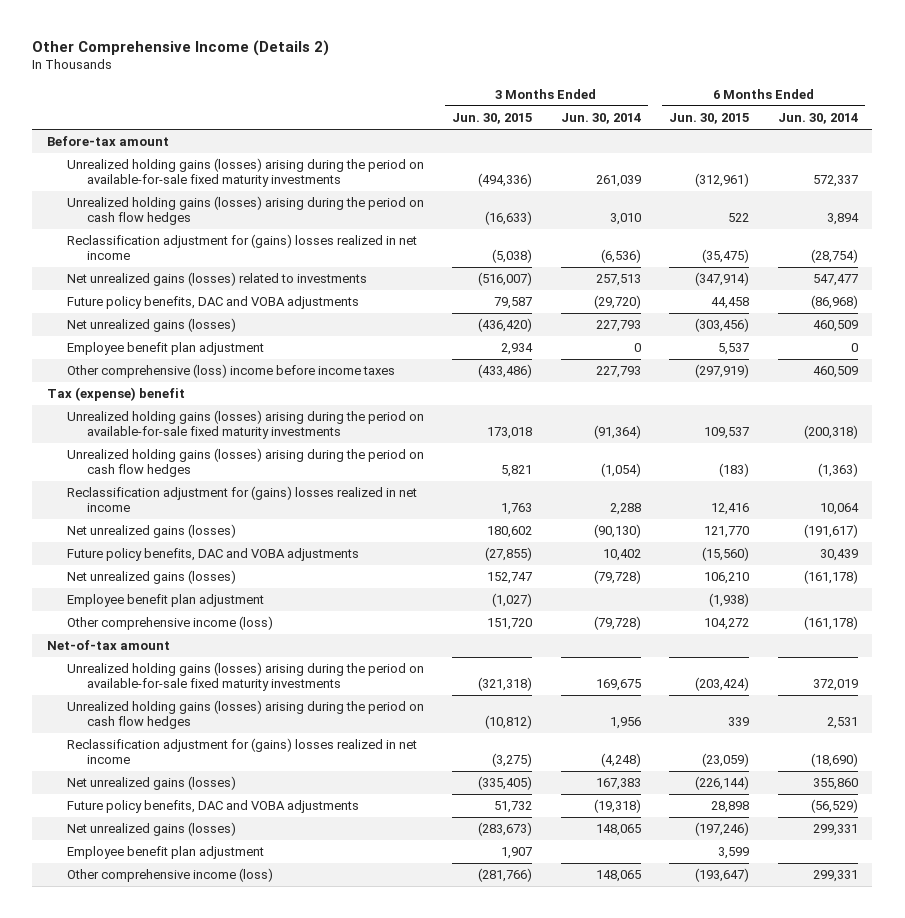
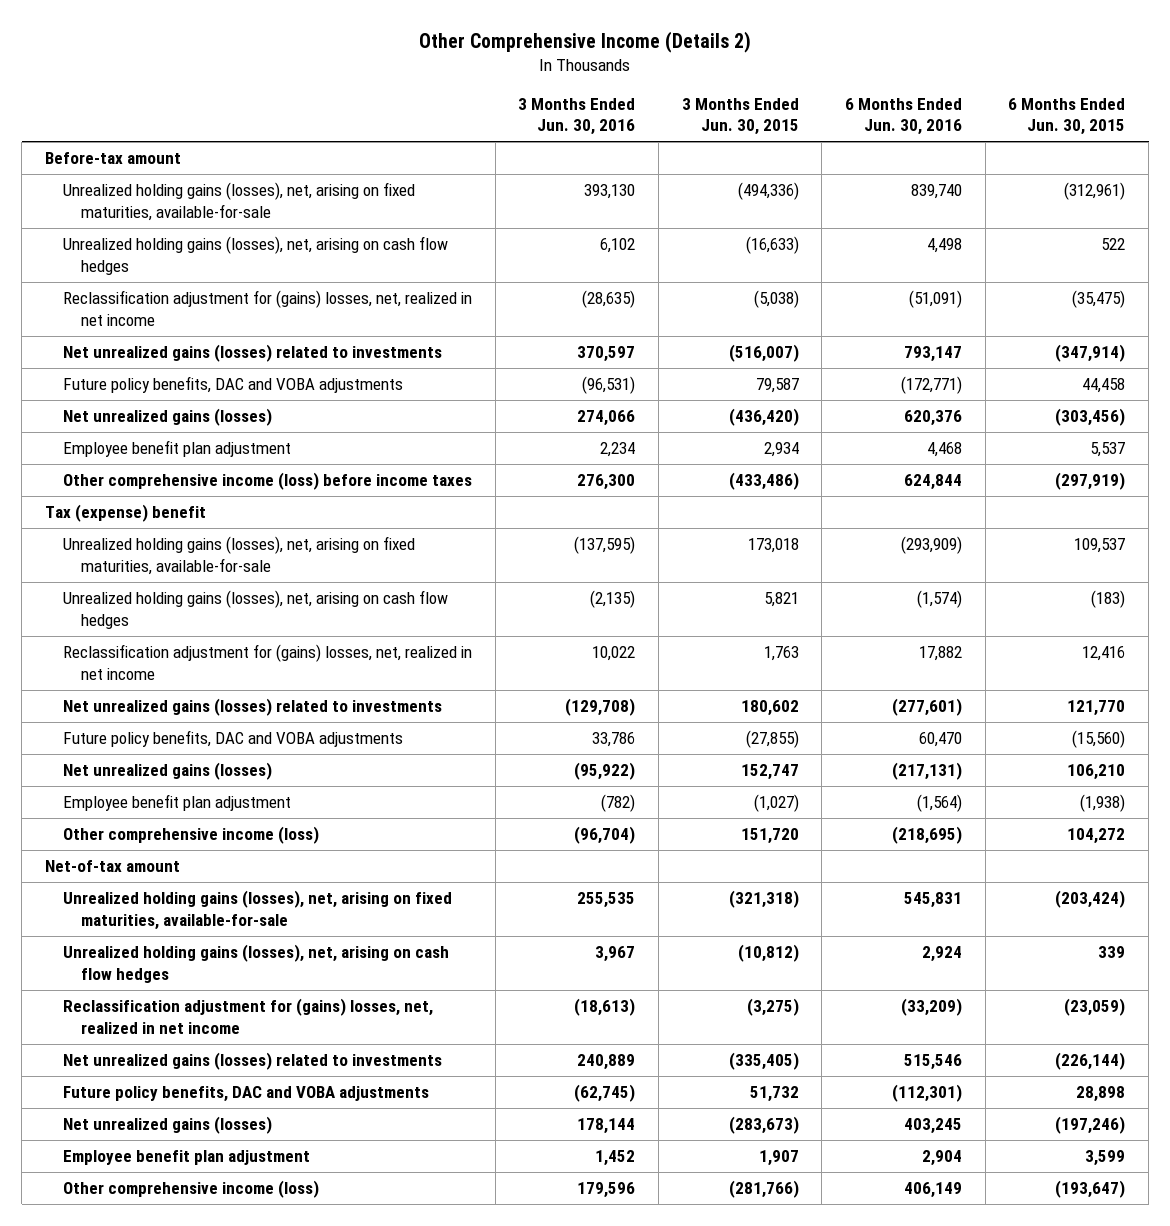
[560,112,641,124] Jun. 30, 2014 -> none
[778,112,859,124] Jun. 30, 2014 -> none
none -> [518,97,636,136] 3 Months Ended Jun. 30, 2016
none -> [844,97,962,136] 6 Months Ended Jun. 30, 2016
[66,158,424,188] Unrealized holding gains (losses) arising during the period on available-for-sale fixed maturity investments -> [62,182,415,221] Unrealized holding gains (losses), net, arising on fixed maturities, available-for-sale
[66,196,424,226] Unrealized holding gains (losses) arising during the period on cash flow hedges -> [62,236,448,275] Unrealized holding gains (losses), net, arising on cash flow hedges
[66,234,417,261] Reclassification adjustment for (gains) losses realized in net income -> [62,290,472,326] Reclassification adjustment for (gains) losses, net, realized in net income
[66,364,395,379] Other comprehensive (loss) income before income taxes -> [62,472,472,491] Other comprehensive income (loss) before income taxes
[66,410,424,440] Unrealized holding gains (losses) arising during the period on available-for-sale fixed maturity investments -> [62,536,415,575] Unrealized holding gains (losses), net, arising on fixed maturities, available-for-sale
[66,448,424,478] Unrealized holding gains (losses) arising during the period on cash flow hedges -> [62,590,448,629] Unrealized holding gains (losses), net, arising on cash flow hedges
[66,486,417,513] Reclassification adjustment for (gains) losses realized in net income -> [62,644,472,680] Reclassification adjustment for (gains) losses, net, realized in net income
[66,524,236,539] Net unrealized gains (losses) -> [62,698,442,717] Net unrealized gains (losses) related to investments
[66,662,424,692] Unrealized holding gains (losses) arising during the period on available-for-sale fixed maturity investments -> [62,890,452,930] Unrealized holding gains (losses), net, arising on fixed maturities, available-for-sale
[66,700,424,730] Unrealized holding gains (losses) arising during the period on cash flow hedges -> [62,944,449,983] Unrealized holding gains (losses), net, arising on cash flow hedges
[66,738,417,765] Reclassification adjustment for (gains) losses realized in net income -> [62,998,433,1034] Reclassification adjustment for (gains) losses, net, realized in net income
[66,776,236,791] Net unrealized gains (losses) -> [62,1052,442,1071] Net unrealized gains (losses) related to investments

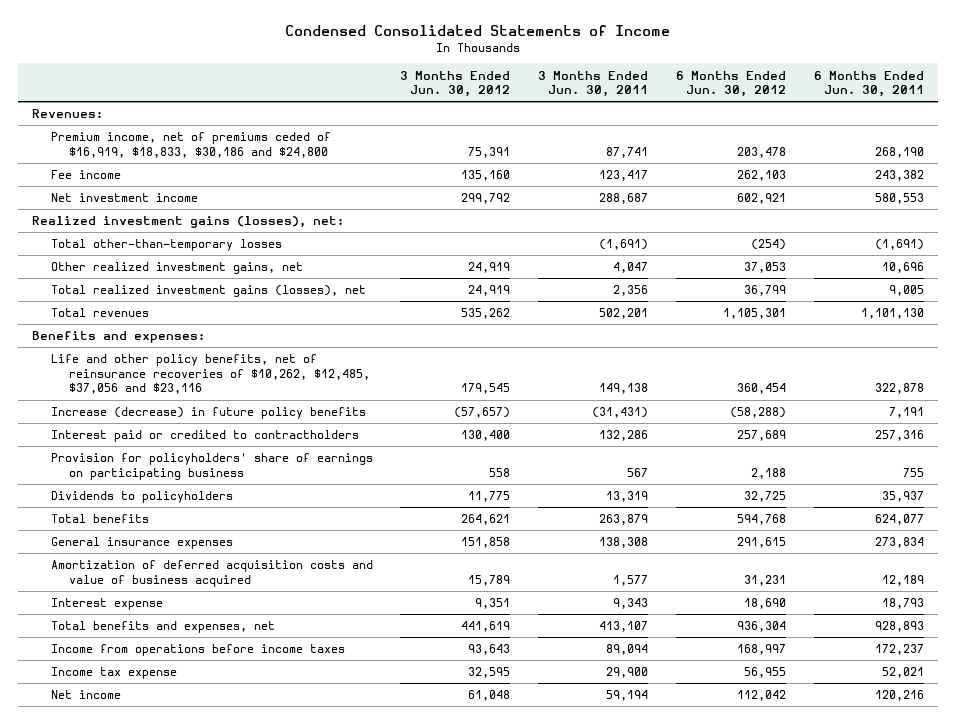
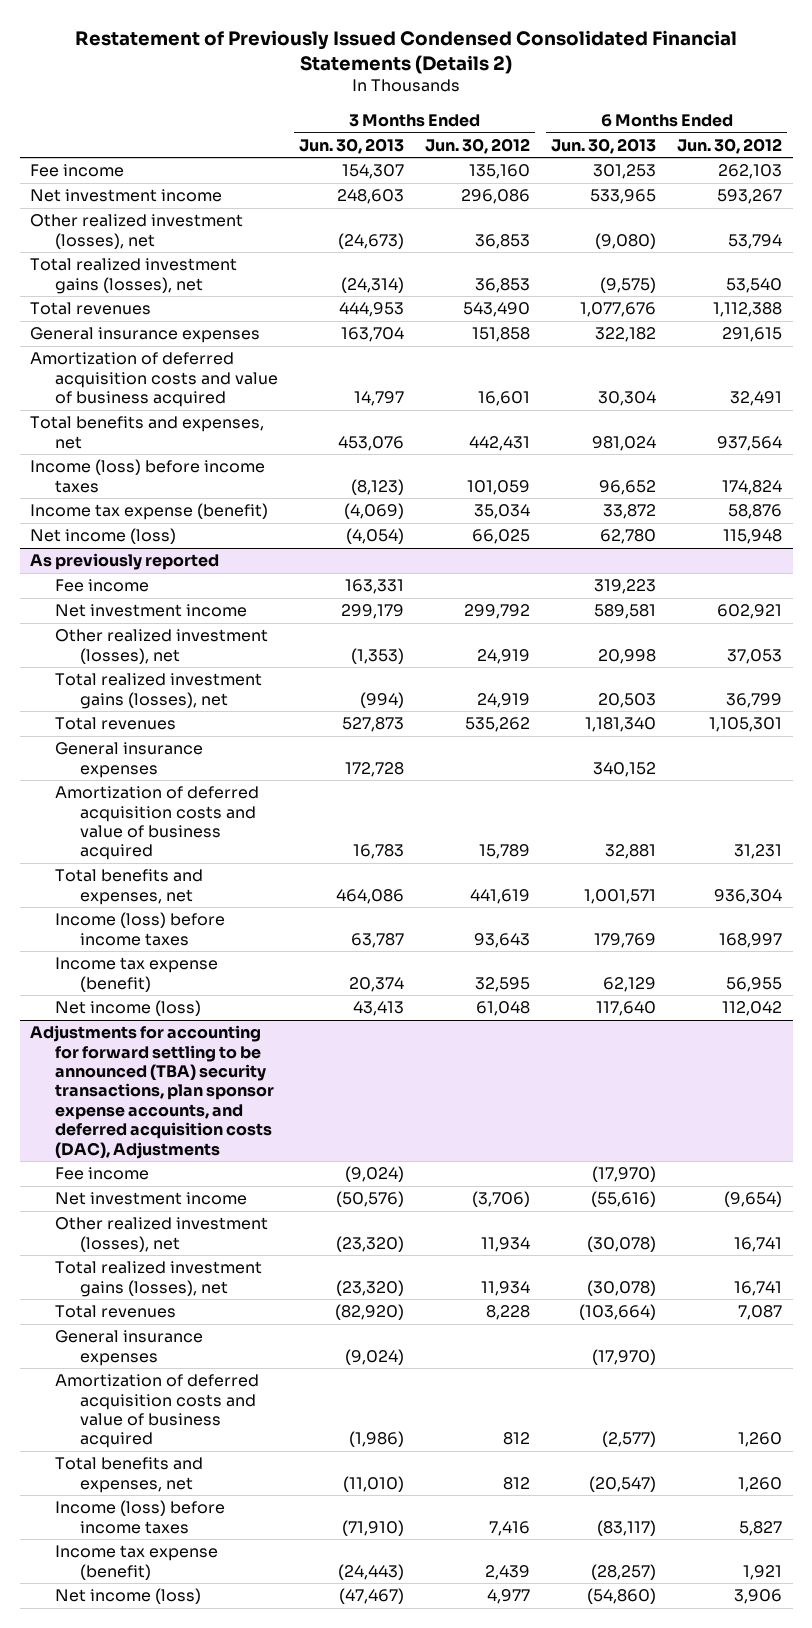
[285,25,671,37] Condensed Consolidated Statements of Income -> [75,29,738,74] Restatement of Previously Issued Condensed Consolidated Financial Statements (Details 2)
[538,70,649,98] 3 Months Ended Jun. 30, 2011 -> none
[814,70,925,98] 6 Months Ended Jun. 30, 2011 -> none
none -> [299,137,405,154] Jun. 30, 2013
none -> [551,137,657,154] Jun. 30, 2013
[32,109,104,119] Revenues: -> none
[50,132,331,158] Premium income, net of premiums ceded of $16,919, $18,833, $30,186 and $24,800 -> none
none -> [30,189,223,203] Net investment income
none -> [30,214,244,249] Other realized investment (losses), net
none -> [30,258,238,294] Total realized investment gains (losses), net
none -> [30,302,152,316] Total revenues
[50,537,233,550] General insurance expenses -> [30,327,261,344] General insurance expenses
none -> [30,352,279,408] Amortization of deferred acquisition costs and value of business acquired
none -> [30,416,265,449] Total benefits and expenses, net
none -> [30,459,266,493] Income (loss) before income taxes
none -> [30,503,269,521] Income tax expense (benefit)
none -> [30,528,177,545] Net income (loss)
none -> [30,553,220,571] As previously reported
none -> [55,579,150,593] Fee income
[32,216,345,229] Realized investment gains (losses), net: -> none
[50,239,282,252] Total other-than-temporary losses -> none
[50,262,303,275] Other realized investment gains, net -> [55,629,269,664] Other realized investment (losses), net
[32,331,206,344] Benefits and expenses: -> none
[50,354,371,395] Life and other policy benefits, net of reinsurance recoveries of $10,262, $12,485, $37,056 and $23,116 -> none
[50,407,366,420] Increase (decrease) in future policy benefits -> none
[50,430,359,443] Interest paid or credited to contractholders -> none
[50,453,373,480] Provision for policyholders' share of earnings on participating business -> none
[50,491,233,504] Dividends to policyholders -> none
[50,514,149,524] Total benefits -> none
none -> [55,742,204,778] General insurance expenses
[50,598,163,611] Interest expense -> none
[50,644,345,657] Income from operations before income taxes -> [55,912,226,946] Income (loss) before income taxes
[50,667,177,680] Income tax expense -> [55,957,219,992] Income tax expense (benefit)
[50,690,121,700] Net income -> [55,1000,202,1017] Net income (loss)
none -> [30,1025,275,1159] Adjustments for accounting for forward settling to be announced (TBA) security transactions, plan sponsor expense accounts, and deferred acquisition costs (DAC), Adjustments
none -> [55,1167,150,1181] Fee income
none -> [55,1192,248,1206] Net investment income
none -> [55,1217,269,1252] Other realized investment (losses), net
none -> [55,1261,263,1297] Total realized investment gains (losses), net
none -> [55,1305,177,1319] Total revenues
none -> [55,1330,204,1366] General insurance expenses
none -> [55,1374,260,1449] Amortization of deferred acquisition costs and value of business acquired
none -> [55,1457,204,1493] Total benefits and expenses, net
none -> [55,1500,226,1534] Income (loss) before income taxes
none -> [55,1545,219,1580] Income tax expense (benefit)
none -> [55,1588,202,1605] Net income (loss)

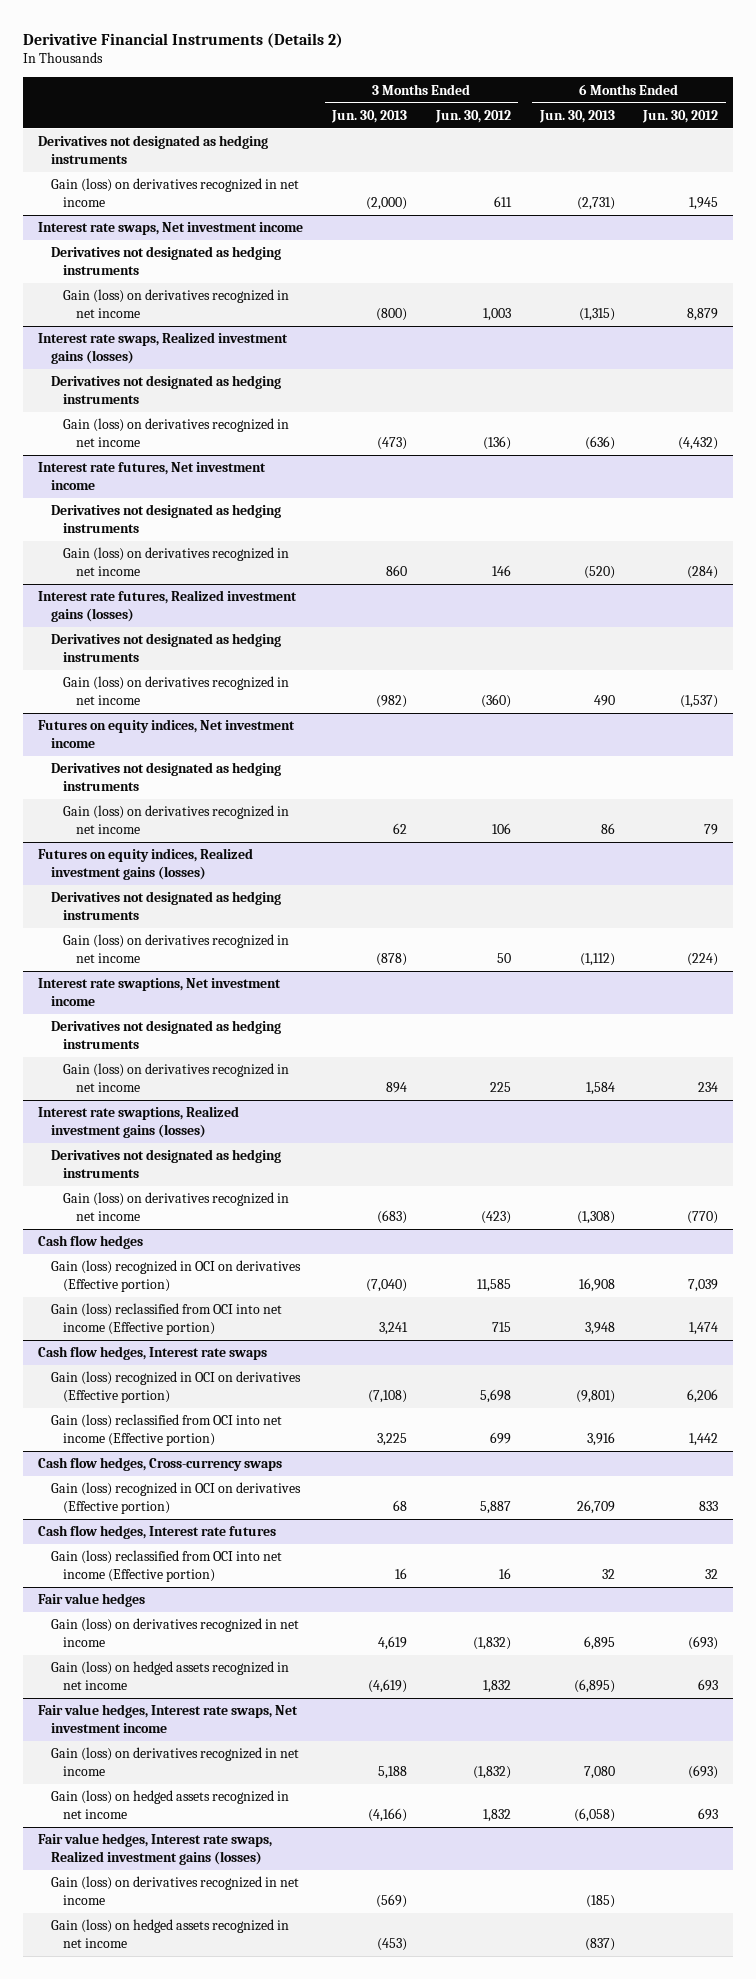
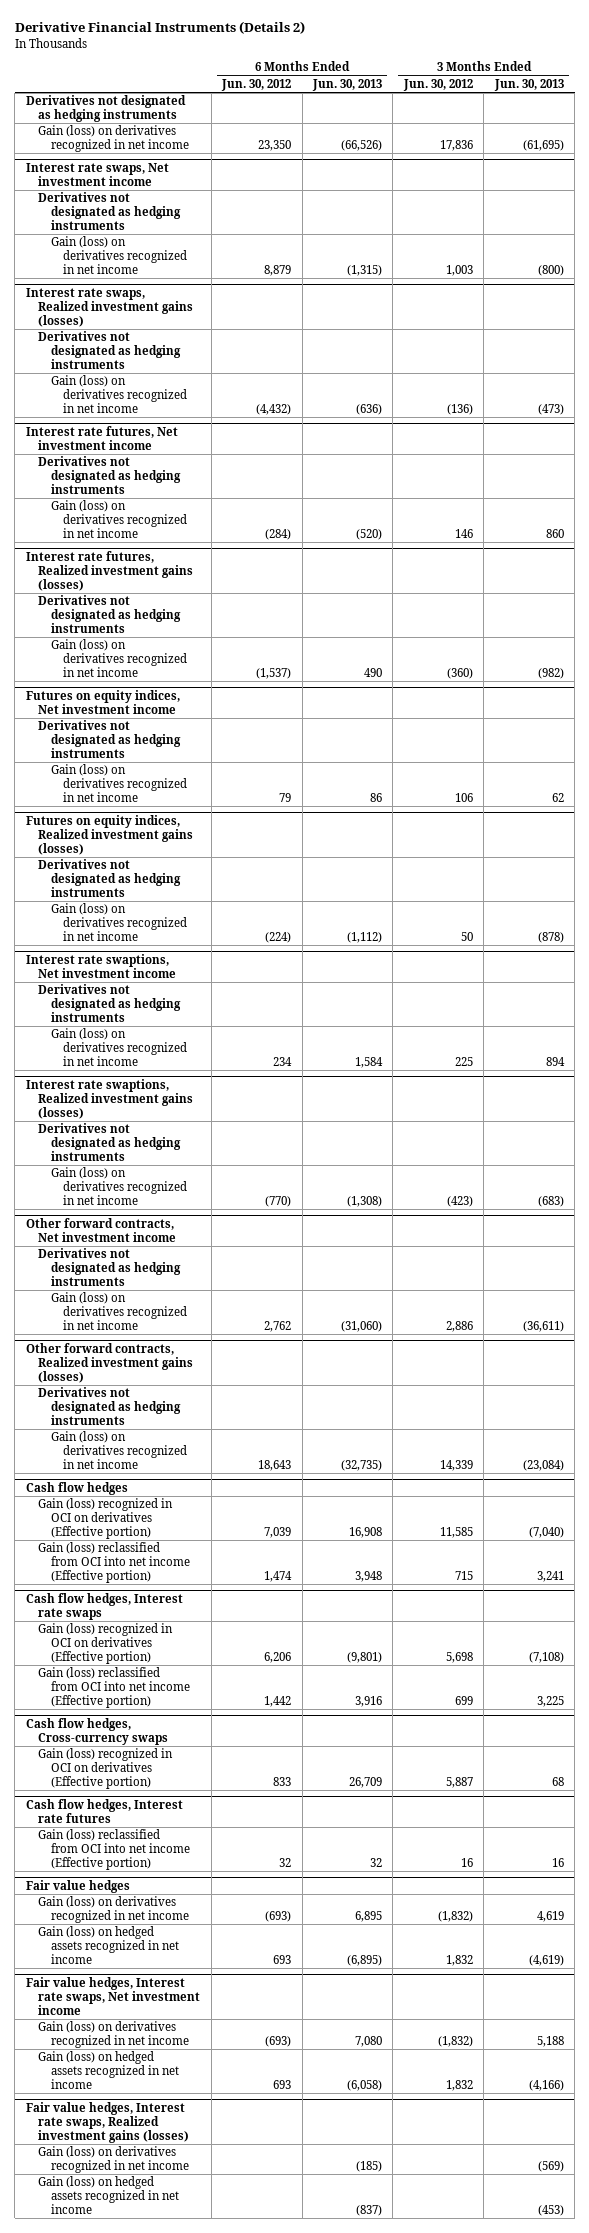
[365,197,407,211] (2,000) -> [522,140,564,152] (61,695)
[493,196,512,208] 611 -> [439,140,473,152] 17,836
[576,197,615,211] (2,731) -> [340,140,382,152] (66,526)
[689,197,719,211] 1,945 -> [258,140,292,152] 23,350
none -> [25,1218,177,1242] Other forward contracts, Net investment income
none -> [38,1248,181,1286] Derivatives not designated as hedging instruments
none -> [50,1292,188,1330] Gain (loss) on derivatives recognized in net income
none -> [25,1343,194,1383] Other forward contracts, Realized investment gains (losses)
none -> [38,1387,181,1425] Derivatives not designated as hedging instruments
none -> [50,1431,188,1469] Gain (loss) on derivatives recognized in net income

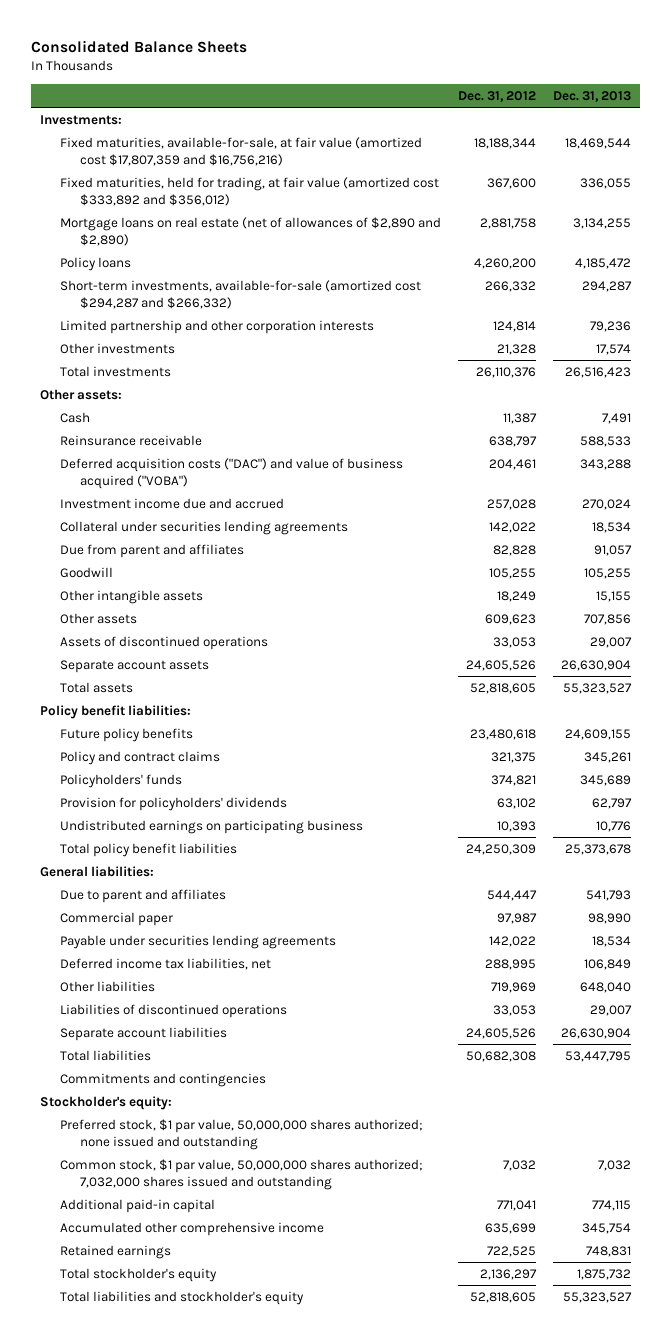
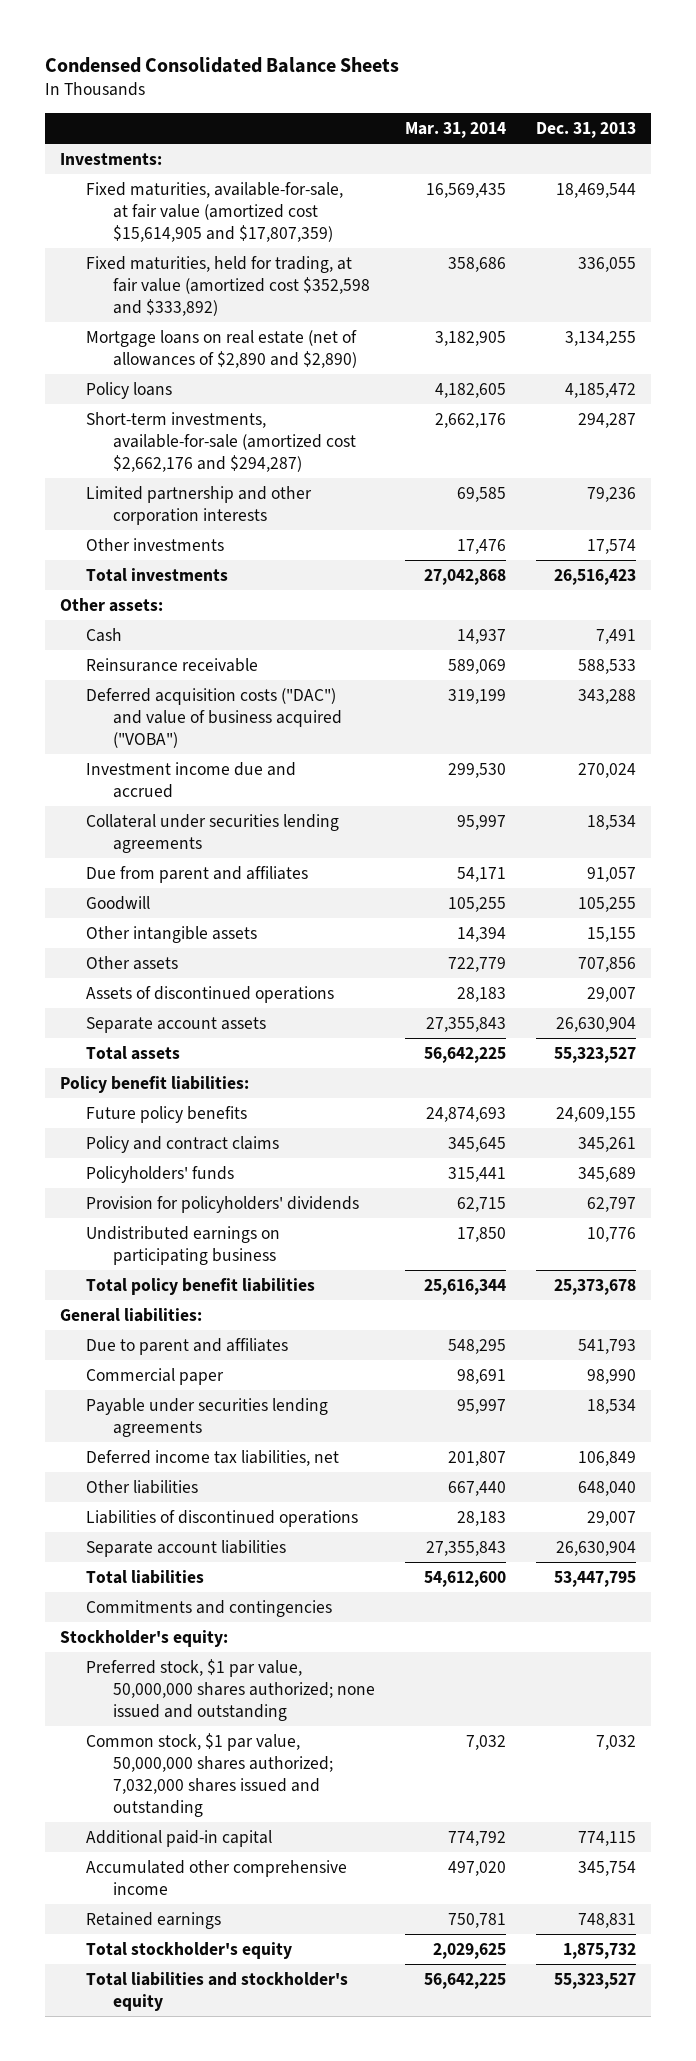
[31,40,248,54] Consolidated Balance Sheets -> [44,56,399,73] Condensed Consolidated Balance Sheets
[458,90,537,102] Dec. 31, 2012 -> none
none -> [405,121,507,138] Mar. 31, 2014
[59,136,422,166] Fixed maturities, available-for-sale, at fair value (amortized cost $17,807,359 and $16,756,216) -> [86,181,344,242] Fixed maturities, available-for-sale, at fair value (amortized cost $15,614,905 and $17,807,359)
[59,176,439,206] Fixed maturities, held for trading, at fair value (amortized cost $333,892 and $356,012) -> [86,255,371,316] Fixed maturities, held for trading, at fair value (amortized cost $352,598 and $333,892)
[59,279,421,309] Short-term investments, available-for-sale (amortized cost $294,287 and $266,332) -> [86,411,357,472] Short-term investments, available-for-sale (amortized cost $2,662,176 and $294,287)

